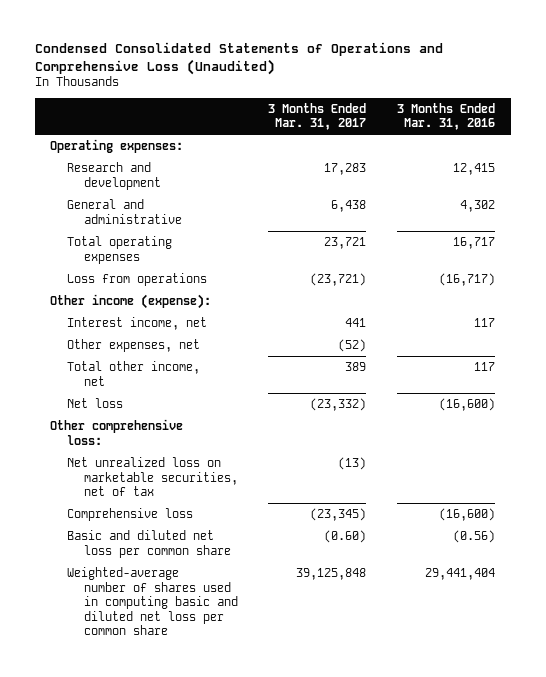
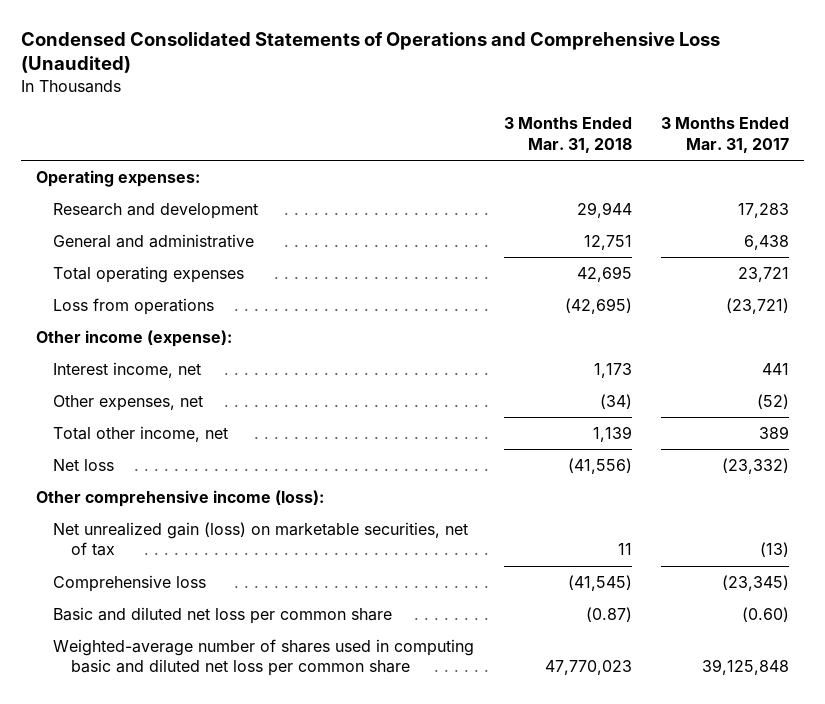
[397,102,496,131] 3 Months Ended Mar. 31, 2016 -> none
none -> [503,117,632,154] 3 Months Ended Mar. 31, 2018
[50,419,184,445] Other comprehensive loss: -> [35,489,324,507] Other comprehensive income (loss):
[67,457,238,497] Net unrealized loss on marketable securities, net of tax -> [53,521,469,557] Net unrealized gain (loss) on marketable securities, net of tax

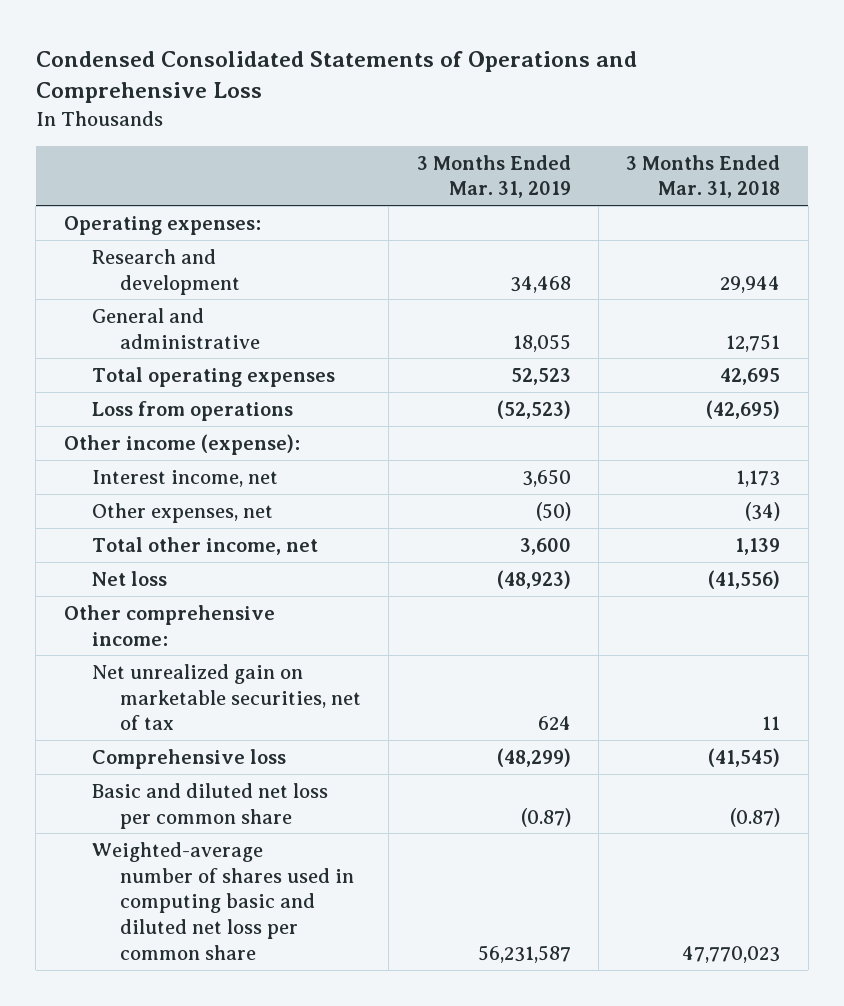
[20,31,720,74] Condensed Consolidated Statements of Operations and Comprehensive Loss (Unaudited) -> [35,51,637,104] Condensed Consolidated Statements of Operations and Comprehensive Loss
[660,117,789,154] 3 Months Ended Mar. 31, 2017 -> none
none -> [416,154,571,199] 3 Months Ended Mar. 31, 2019
[35,489,324,507] Other comprehensive income (loss): -> [63,604,275,646] Other comprehensive income:
[53,521,469,557] Net unrealized gain (loss) on marketable securities, net of tax -> [91,663,361,731] Net unrealized gain on marketable securities, net of tax

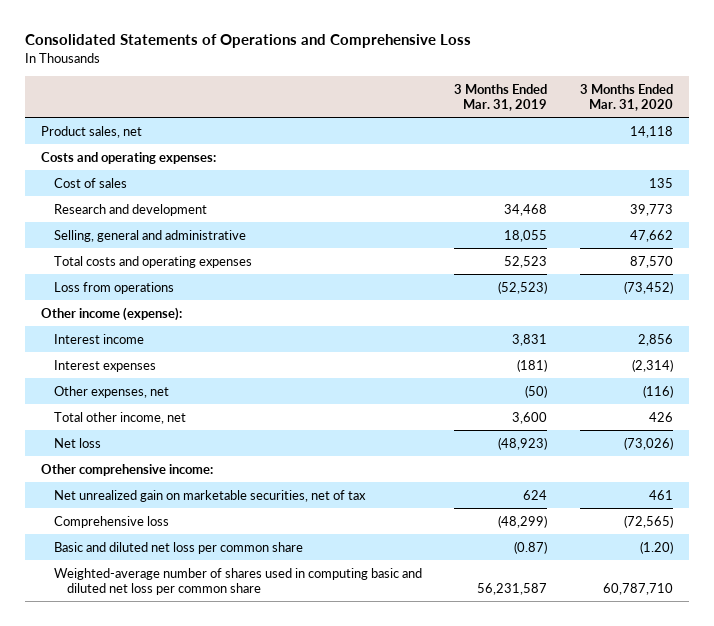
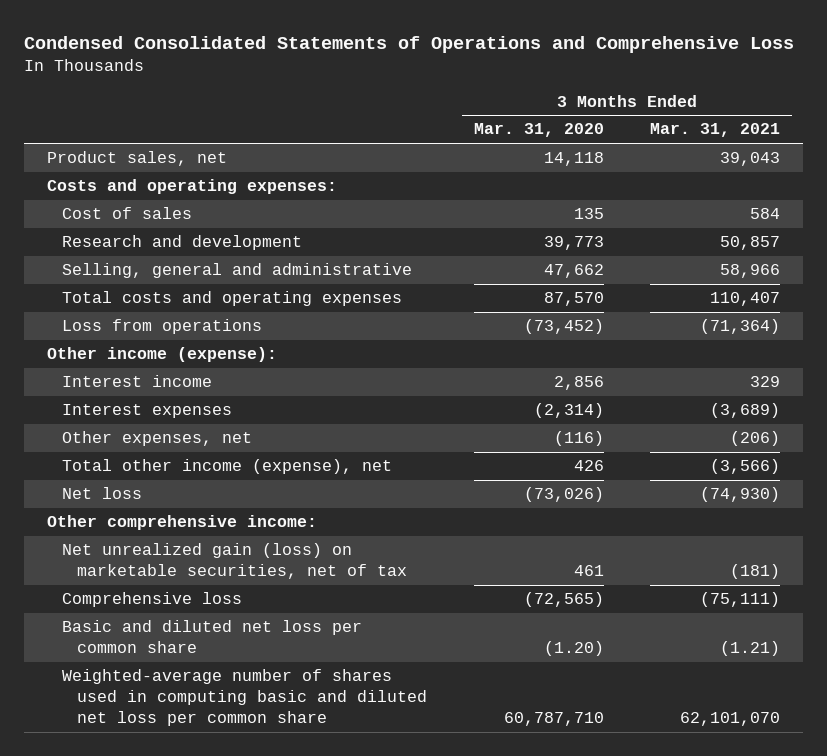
[25,34,472,49] Consolidated Statements of Operations and Comprehensive Loss -> [23,36,794,54] Condensed Consolidated Statements of Operations and Comprehensive Loss
[454,83,548,112] 3 Months Ended Mar. 31, 2019 -> none
none -> [650,123,781,138] Mar. 31, 2021
[53,411,186,424] Total other income, net -> [62,459,393,475] Total other income (expense), net
[53,489,366,502] Net unrealized gain on marketable securities, net of tax -> [62,543,408,580] Net unrealized gain (loss) on marketable securities, net of tax

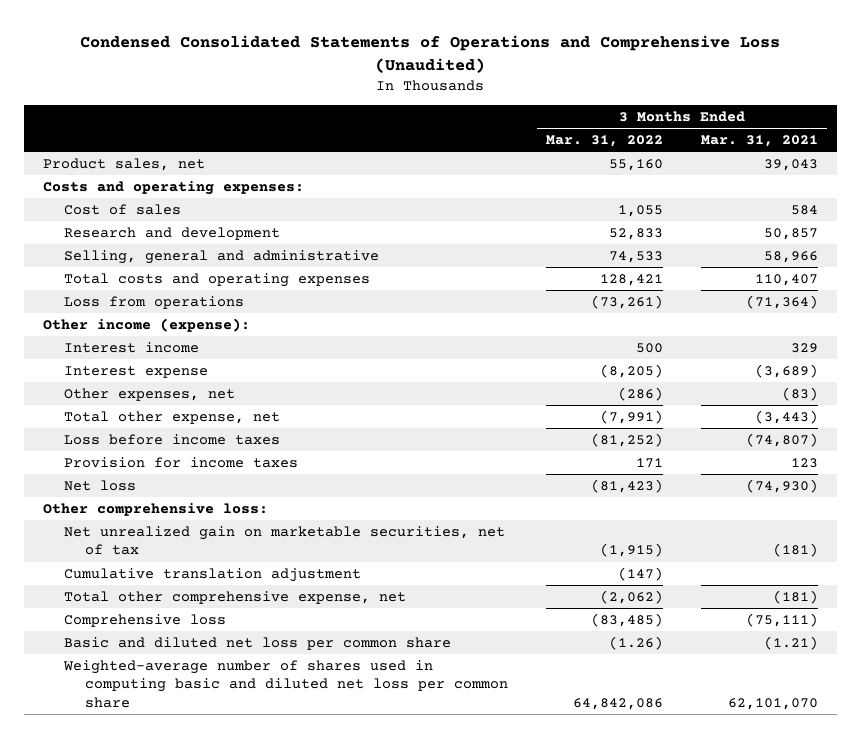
[23,36,794,54] Condensed Consolidated Statements of Operations and Comprehensive Loss -> [80,35,781,73] Condensed Consolidated Statements of Operations and Comprehensive Loss (Unaudited)
[473,123,604,138] Mar. 31, 2020 -> none
none -> [546,134,664,147] Mar. 31, 2022
[62,404,233,419] Interest expenses -> [64,365,209,378] Interest expense
[730,431,781,447] (206) -> [781,386,818,401] (83)
[62,459,393,475] Total other income (expense), net -> [64,410,281,424] Total other expense, net
[710,459,781,475] (3,566) -> [754,409,818,424] (3,443)
none -> [64,433,281,445] Loss before income taxes
none -> [64,456,299,468] Provision for income taxes
[46,515,317,531] Other comprehensive income: -> [42,502,268,516] Other comprehensive loss:
[62,543,408,580] Net unrealized gain (loss) on marketable securities, net of tax -> [64,525,506,556] Net unrealized gain on marketable securities, net of tax
none -> [64,567,362,582] Cumulative translation adjustment
none -> [64,590,407,604] Total other comprehensive expense, net

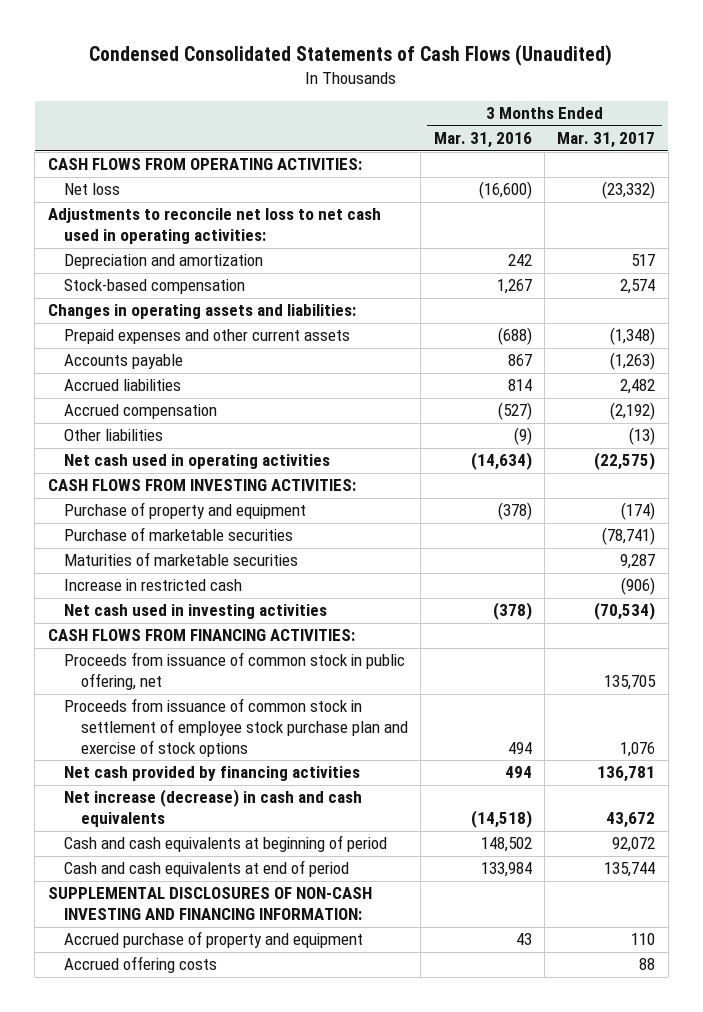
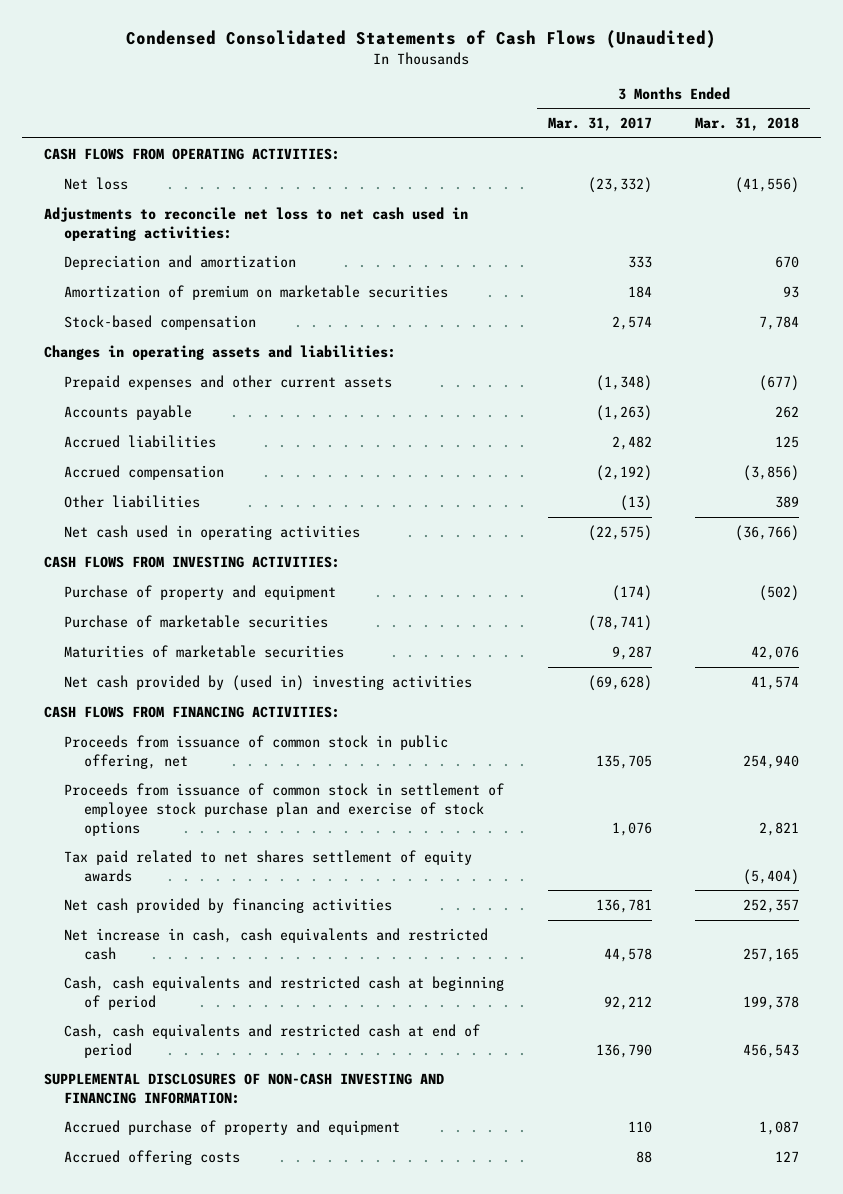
[433,132,532,149] Mar. 31, 2016 -> none
none -> [695,117,800,132] Mar. 31, 2018
[631,254,656,267] 517 -> [627,255,652,268] 333
none -> [63,284,448,300] Amortization of premium on marketable securities
[64,579,243,592] Increase in restricted cash -> none
[64,604,328,620] Net cash used in investing activities -> [63,674,472,691] Net cash provided by (used in) investing activities
[594,602,656,621] (70,534) -> [587,674,652,691] (69,628)
none -> [63,849,472,882] Tax paid related to net shares settlement of equity awards
[64,789,363,828] Net increase (decrease) in cash and cash equivalents -> [63,927,488,960] Net increase in cash, cash equivalents and restricted cash
[606,812,656,829] 43,672 -> [603,947,652,962] 44,578
[64,835,388,853] Cash and cash equivalents at beginning of period -> [63,975,504,1010] Cash, cash equivalents and restricted cash at beginning of period
[612,837,656,853] 92,072 -> [603,995,652,1010] 92,212
[64,860,350,878] Cash and cash equivalents at end of period -> [63,1023,480,1058] Cash, cash equivalents and restricted cash at end of period
[604,862,656,878] 135,744 -> [595,1043,652,1058] 136,790

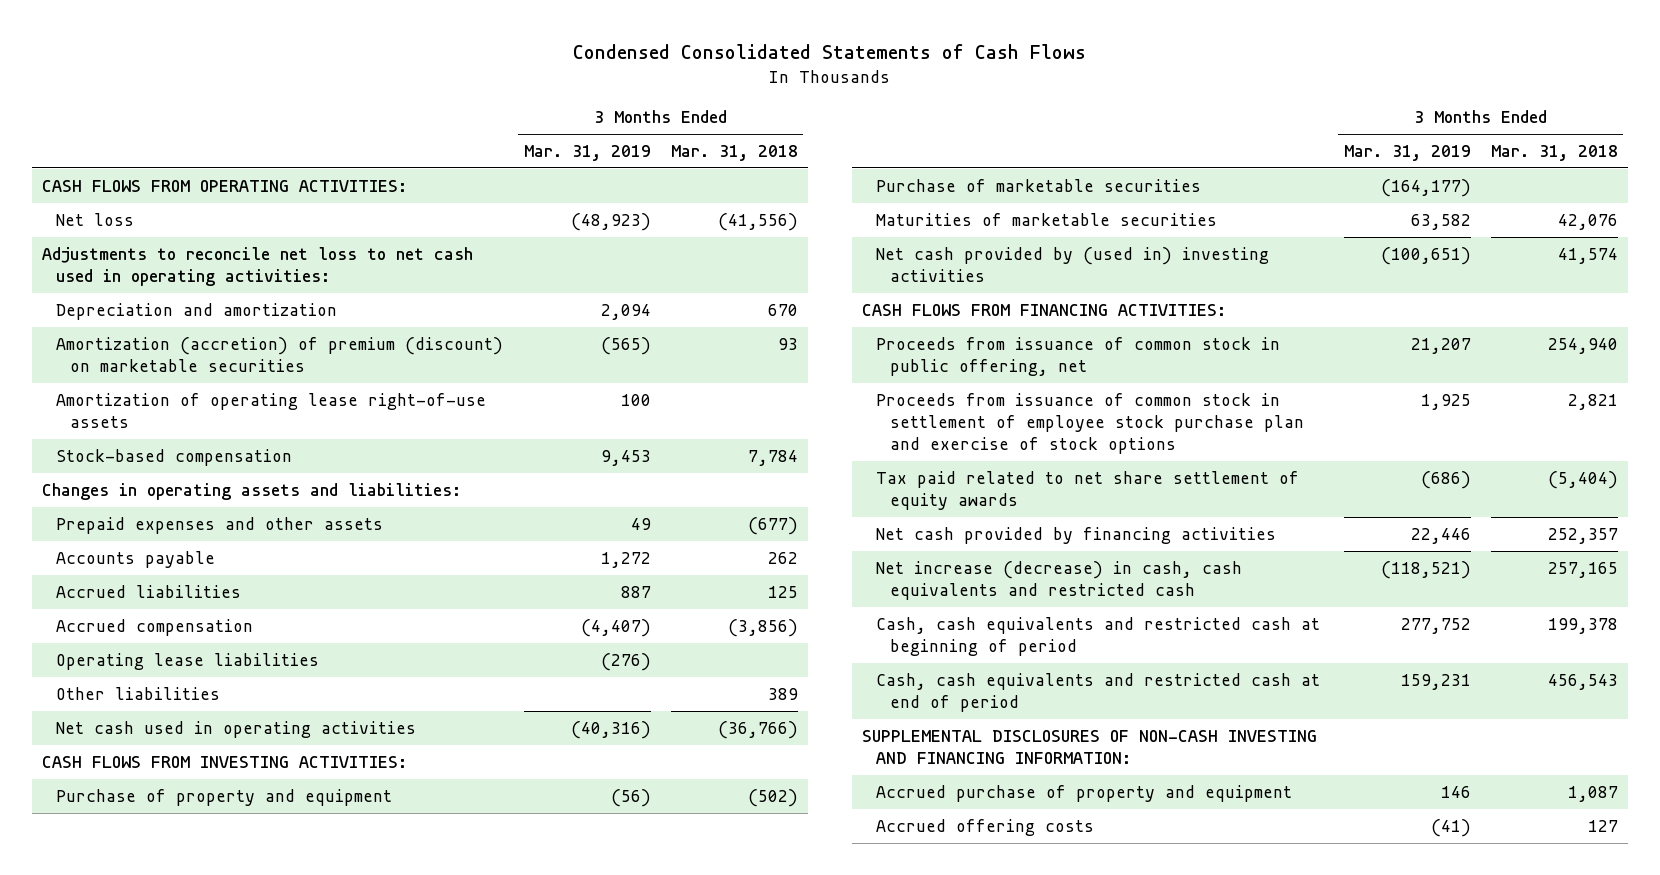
[126,30,717,49] Condensed Consolidated Statements of Cash Flows (Unaudited) -> [573,44,1087,60] Condensed Consolidated Statements of Cash Flows
[547,117,652,132] Mar. 31, 2017 -> none
none -> [523,145,651,162] Mar. 31, 2019
[63,284,448,300] Amortization of premium on marketable securities -> [56,336,504,372] Amortization (accretion) of premium (discount) on marketable securities
none -> [56,392,487,428] Amortization of operating lease right-of-use assets
[63,374,392,390] Prepaid expenses and other current assets -> [56,516,384,534] Prepaid expenses and other assets
none -> [56,652,320,670] Operating lease liabilities
[63,849,472,882] Tax paid related to net shares settlement of equity awards -> [876,470,1300,510] Tax paid related to net share settlement of equity awards
[63,927,488,960] Net increase in cash, cash equivalents and restricted cash -> [876,560,1243,600] Net increase (decrease) in cash, cash equivalents and restricted cash

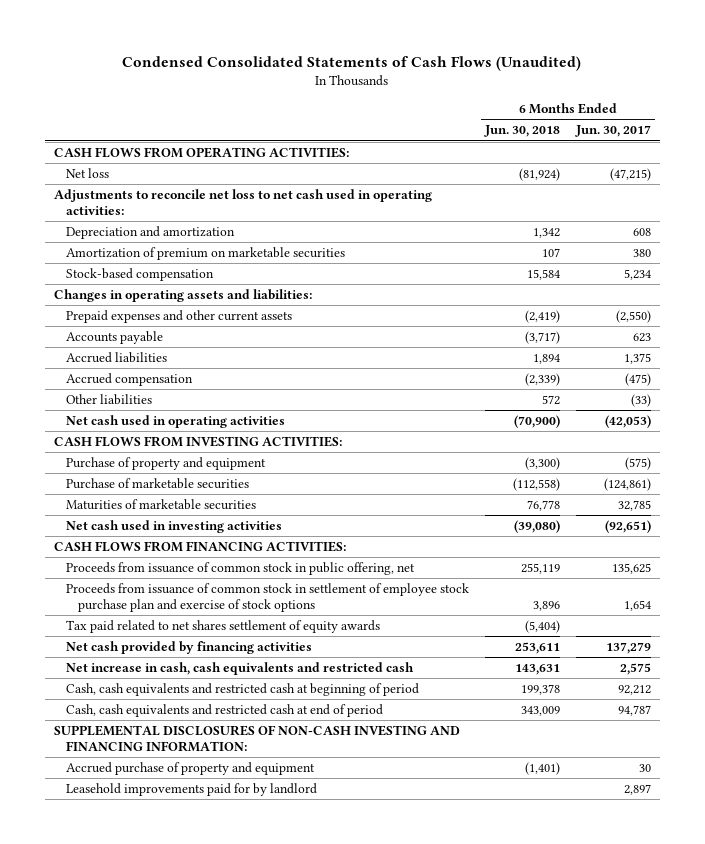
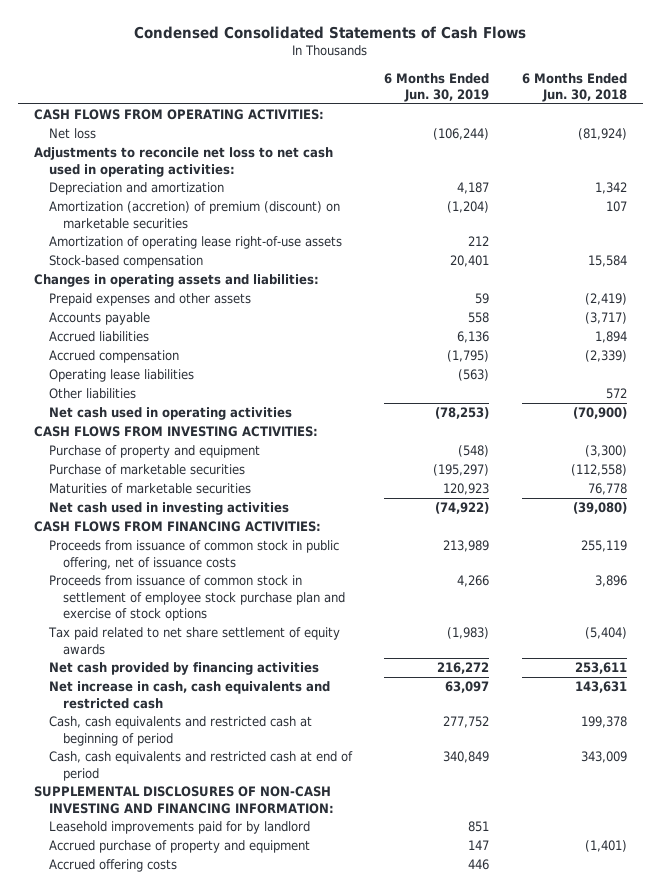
[122,55,582,71] Condensed Consolidated Statements of Cash Flows (Unaudited) -> [134,25,527,39] Condensed Consolidated Statements of Cash Flows
[575,125,652,138] Jun. 30, 2017 -> none
none -> [384,72,490,102] 6 Months Ended Jun. 30, 2019
[65,246,345,260] Amortization of premium on marketable securities -> [48,201,340,229] Amortization (accretion) of premium (discount) on marketable securities
none -> [48,236,342,250] Amortization of operating lease right-of-use assets
[65,309,292,323] Prepaid expenses and other current assets -> [48,293,251,307] Prepaid expenses and other assets
none -> [48,369,194,383] Operating lease liabilities
[65,561,415,575] Proceeds from issuance of common stock in public offering, net -> [48,540,339,570] Proceeds from issuance of common stock in public offering, net of issuance costs
[65,619,380,633] Tax paid related to net shares settlement of equity awards -> [47,627,340,655] Tax paid related to net share settlement of equity awards
[65,761,315,775] Accrued purchase of property and equipment -> [48,840,310,854] Accrued purchase of property and equipment
none -> [48,859,177,873] Accrued offering costs

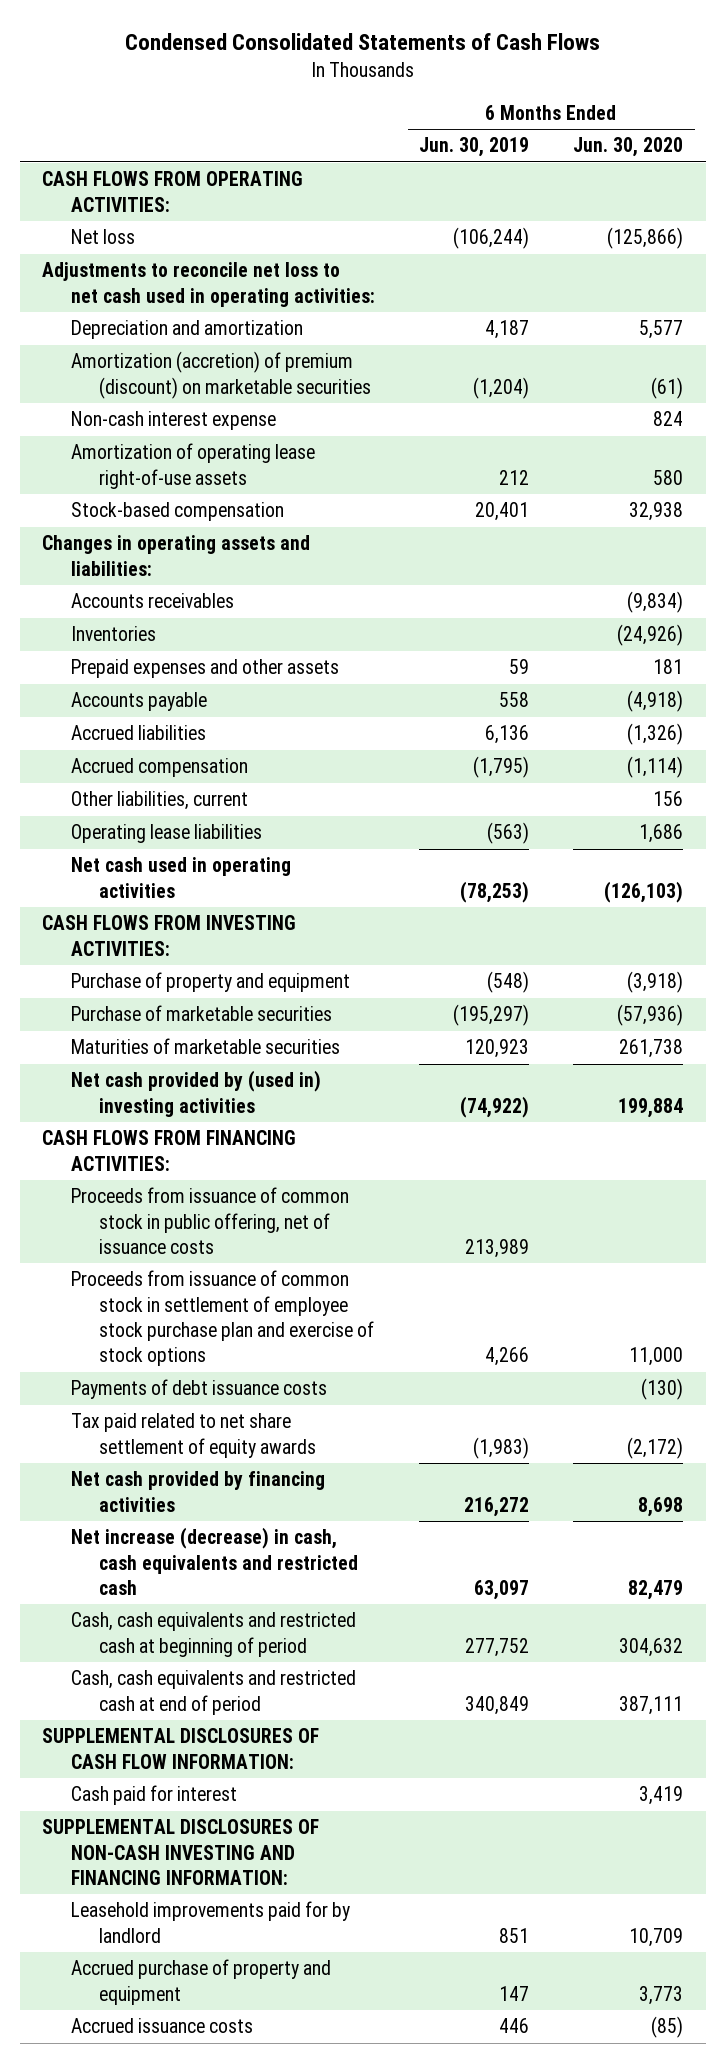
[521,72,627,102] 6 Months Ended Jun. 30, 2018 -> none
none -> [573,137,684,158] Jun. 30, 2020
none -> [70,411,276,431] Non-cash interest expense
none -> [70,593,234,609] Accounts receivables
none -> [70,626,156,642] Inventories
none -> [70,791,248,811] Other liabilities, current
[48,388,136,400] Other liabilities -> none
[48,502,289,516] Net cash used in investing activities -> [70,1070,321,1117] Net cash provided by (used in) investing activities
none -> [70,1379,327,1400] Payments of debt issuance costs
[48,681,330,709] Net increase in cash, cash equivalents and restricted cash -> [70,1527,358,1596] Net increase (decrease) in cash, cash equivalents and restricted cash
none -> [42,1728,320,1769] SUPPLEMENTAL DISCLOSURES OF CASH FLOW INFORMATION:
none -> [70,1785,237,1806] Cash paid for interest
[48,859,177,873] Accrued offering costs -> [70,2018,253,2034] Accrued issuance costs

